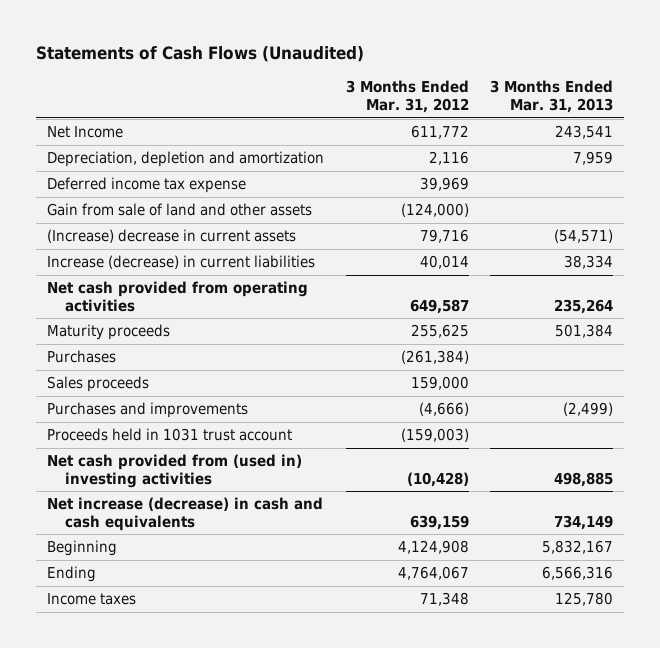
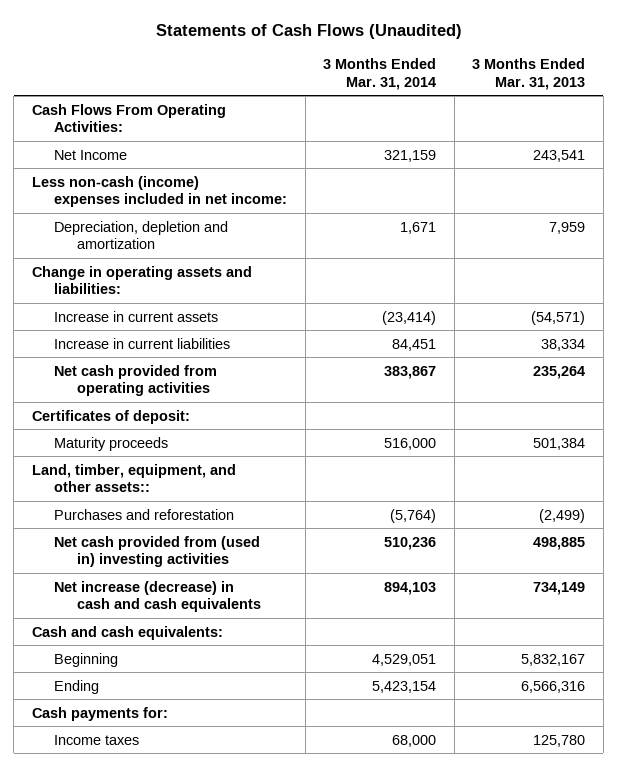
[345,80,469,114] 3 Months Ended Mar. 31, 2012 -> none
none -> [323,58,437,90] 3 Months Ended Mar. 31, 2014
none -> [31,103,226,133] Cash Flows From Operating Activities:
none -> [31,175,288,208] Less non-cash (income) expenses included in net income:
[47,177,247,194] Deferred income tax expense -> none
[47,203,313,217] Gain from sale of land and other assets -> none
none -> [31,265,252,295] Change in operating assets and liabilities:
[47,229,297,244] (Increase) decrease in current assets -> [54,310,219,322] Increase in current assets
[47,255,316,270] Increase (decrease) in current liabilities -> [54,337,231,349] Increase in current liabilities
none -> [31,409,190,424] Certificates of deposit:
[47,350,117,364] Purchases -> none
[47,376,150,393] Sales proceeds -> none
[47,428,293,442] Proceeds held in 1031 trust account -> none
none -> [31,463,236,493] Land, timber, equipment, and other assets::
[47,402,249,419] Purchases and improvements -> [54,508,235,520] Purchases and reforestation
none -> [31,625,223,640] Cash and cash equivalents:
none -> [31,706,168,721] Cash payments for:

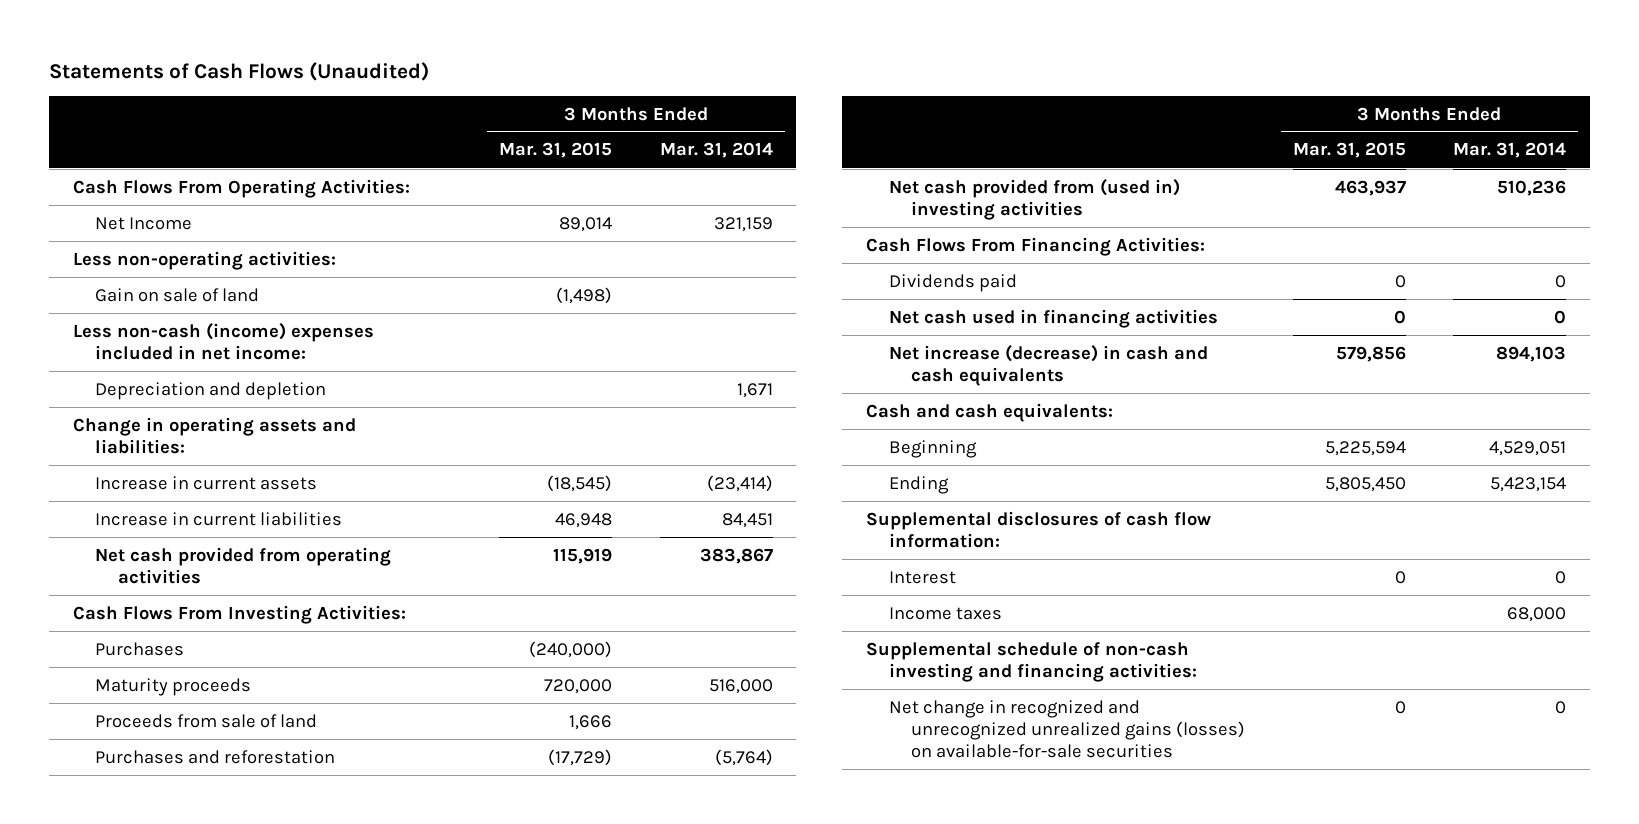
[472,58,586,90] 3 Months Ended Mar. 31, 2013 -> none
none -> [499,142,613,159] Mar. 31, 2015
none -> [72,250,336,270] Less non-operating activities:
none -> [95,287,260,302] Gain on sale of land
[54,220,229,250] Depreciation, depletion and amortization -> [95,381,327,400] Depreciation and depletion
[31,409,190,424] Certificates of deposit: -> none
none -> [72,604,406,624] Cash Flows From Investing Activities:
none -> [95,641,185,656] Purchases
[31,463,236,493] Land, timber, equipment, and other assets:: -> none
none -> [95,713,318,728] Proceeds from sale of land
none -> [866,236,1206,256] Cash Flows From Financing Activities:
none -> [888,273,1017,292] Dividends paid
none -> [888,308,1218,328] Net cash used in financing activities
[31,706,168,721] Cash payments for: -> none
none -> [866,510,1212,548] Supplemental disclosures of cash flow information:
none -> [888,570,956,584] Interest
none -> [866,641,1197,682] Supplemental schedule of non-cash investing and financing activities:
none -> [888,699,1246,759] Net change in recognized and unrecognized unrealized gains (losses) on available-for-sale securities

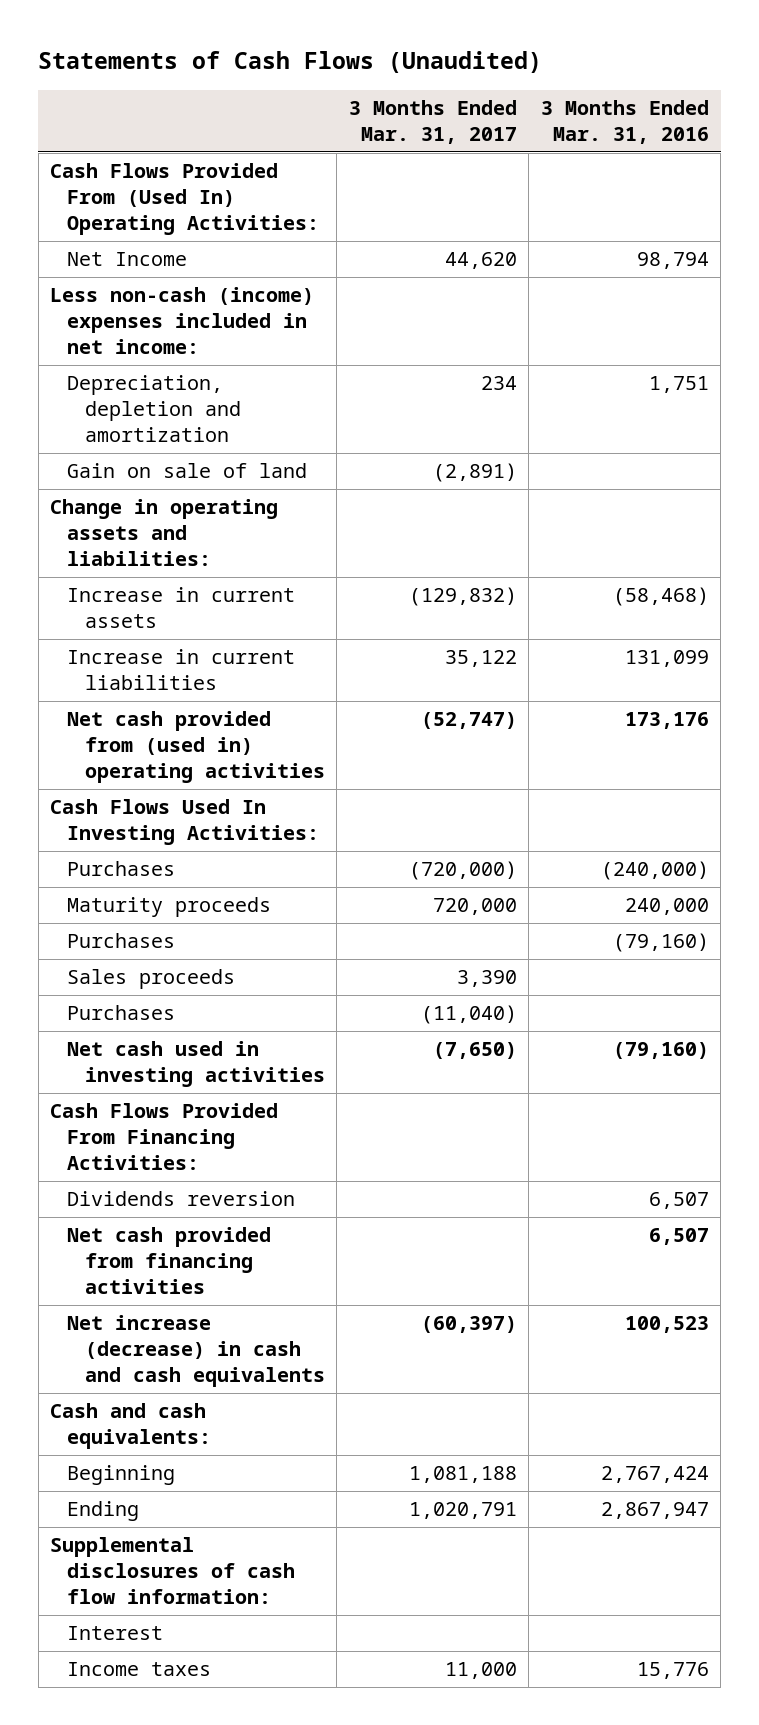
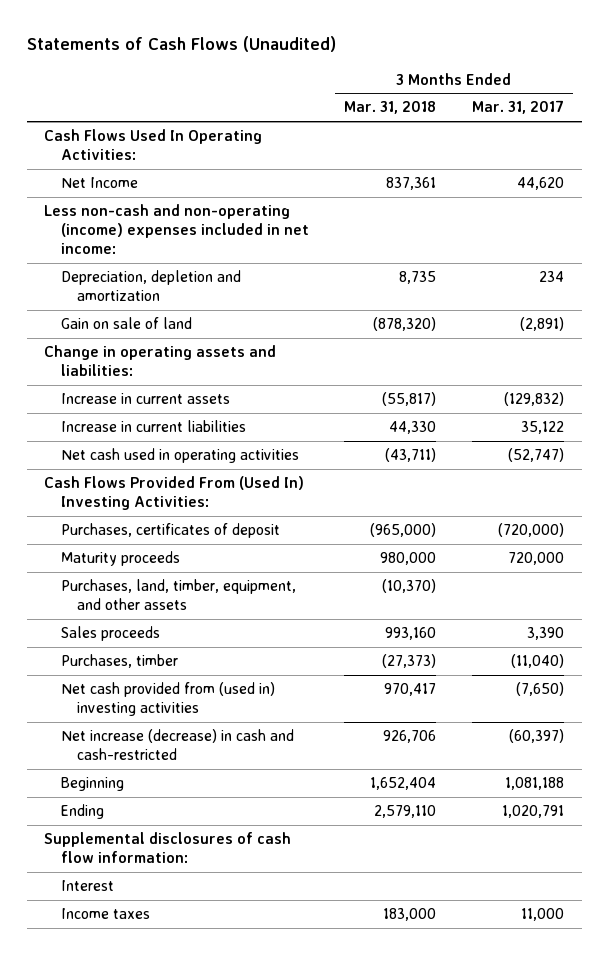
[540,99,709,144] 3 Months Ended Mar. 31, 2016 -> none
none -> [344,101,437,115] Mar. 31, 2018
[50,163,320,236] Cash Flows Provided From (Used In) Operating Activities: -> [44,129,263,161] Cash Flows Used In Operating Activities:
[50,287,315,355] Less non-cash (income) expenses included in net income: -> [44,204,309,255] Less non-cash and non-operating (income) expenses included in net income:
[67,711,325,784] Net cash provided from (used in) operating activities -> [60,448,299,464] Net cash used in operating activities
[50,799,320,846] Cash Flows Used In Investing Activities: -> [44,476,305,511] Cash Flows Provided From (Used In) Investing Activities:
[67,861,176,877] Purchases -> [60,523,280,539] Purchases, certificates of deposit
[67,933,176,949] Purchases -> [60,579,296,611] Purchases, land, timber, equipment, and other assets
[50,1103,279,1171] Cash Flows Provided From Financing Activities: -> none
[67,1191,296,1207] Dividends reversion -> none
[67,1227,272,1295] Net cash provided from financing activities -> none
[50,1403,212,1450] Cash and cash equivalents: -> none
[67,1005,176,1021] Purchases -> [60,654,178,669] Purchases, timber
[67,1041,325,1088] Net cash used in investing activities -> [60,682,275,717] Net cash provided from (used in) investing activities
[67,1315,325,1388] Net increase (decrease) in cash and cash equivalents -> [60,729,294,761] Net increase (decrease) in cash and cash-restricted

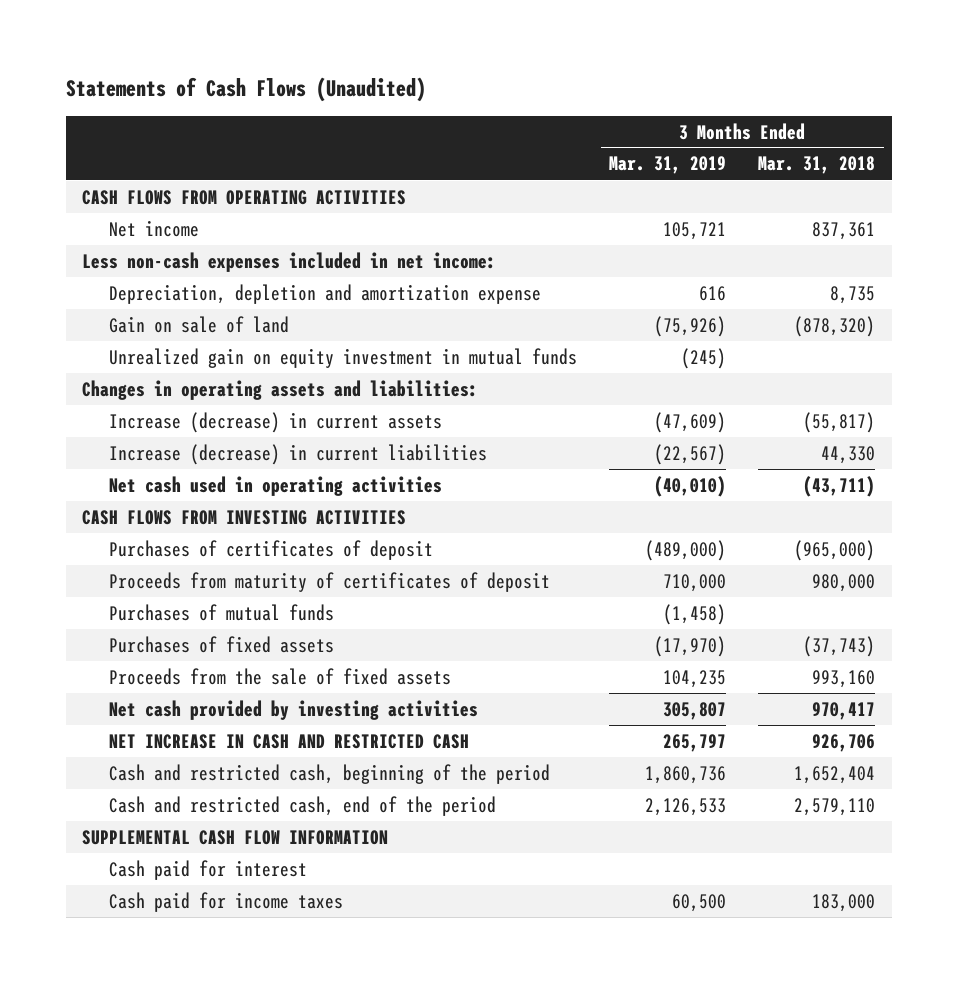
[472,100,565,115] Mar. 31, 2017 -> none
none -> [609,156,727,175] Mar. 31, 2019
[44,129,263,161] Cash Flows Used In Operating Activities: -> [82,189,407,205] CASH FLOWS FROM OPERATING ACTIVITIES
[60,177,138,189] Net Income -> [108,219,199,237] Net income
[44,204,309,255] Less non-cash and non-operating (income) expenses included in net income: -> [82,251,497,272] Less non-cash expenses included in net income:
[60,270,241,302] Depreciation, depletion and amortization -> [108,283,541,304] Depreciation, depletion and amortization expense
none -> [108,347,577,368] Unrealized gain on equity investment in mutual funds
[44,345,277,377] Change in operating assets and liabilities: -> [82,379,479,400] Changes in operating assets and liabilities:
[60,393,230,405] Increase in current assets -> [108,411,442,433] Increase (decrease) in current assets
[60,420,246,433] Increase in current liabilities -> [108,443,487,465] Increase (decrease) in current liabilities
[60,654,178,669] Purchases, timber -> none
[44,476,305,511] Cash Flows Provided From (Used In) Investing Activities: -> [82,509,407,525] CASH FLOWS FROM INVESTING ACTIVITIES
[60,523,280,539] Purchases, certificates of deposit -> [108,539,433,560] Purchases of certificates of deposit
[60,551,180,567] Maturity proceeds -> [108,571,550,592] Proceeds from maturity of certificates of deposit
none -> [108,603,334,621] Purchases of mutual funds
[60,579,296,611] Purchases, land, timber, equipment, and other assets -> [108,635,334,653] Purchases of fixed assets
[382,579,437,594] (10,370) -> [803,635,876,657] (37,743)
[60,626,160,642] Sales proceeds -> [108,667,451,685] Proceeds from the sale of fixed assets
[60,682,275,717] Net cash provided from (used in) investing activities -> [108,699,478,720] Net cash provided by investing activities
[60,729,294,761] Net increase (decrease) in cash and cash-restricted -> [108,733,469,749] NET INCREASE IN CASH AND RESTRICTED CASH
[60,777,124,792] Beginning -> [108,763,550,784] Cash and restricted cash, beginning of the period
[60,804,104,820] Ending -> [108,795,496,816] Cash and restricted cash, end of the period
[44,832,292,864] Supplemental disclosures of cash flow information: -> [82,829,389,845] SUPPLEMENTAL CASH FLOW INFORMATION
[60,880,114,892] Interest -> [108,859,307,880] Cash paid for interest
[60,908,150,920] Income taxes -> [108,891,343,912] Cash paid for income taxes

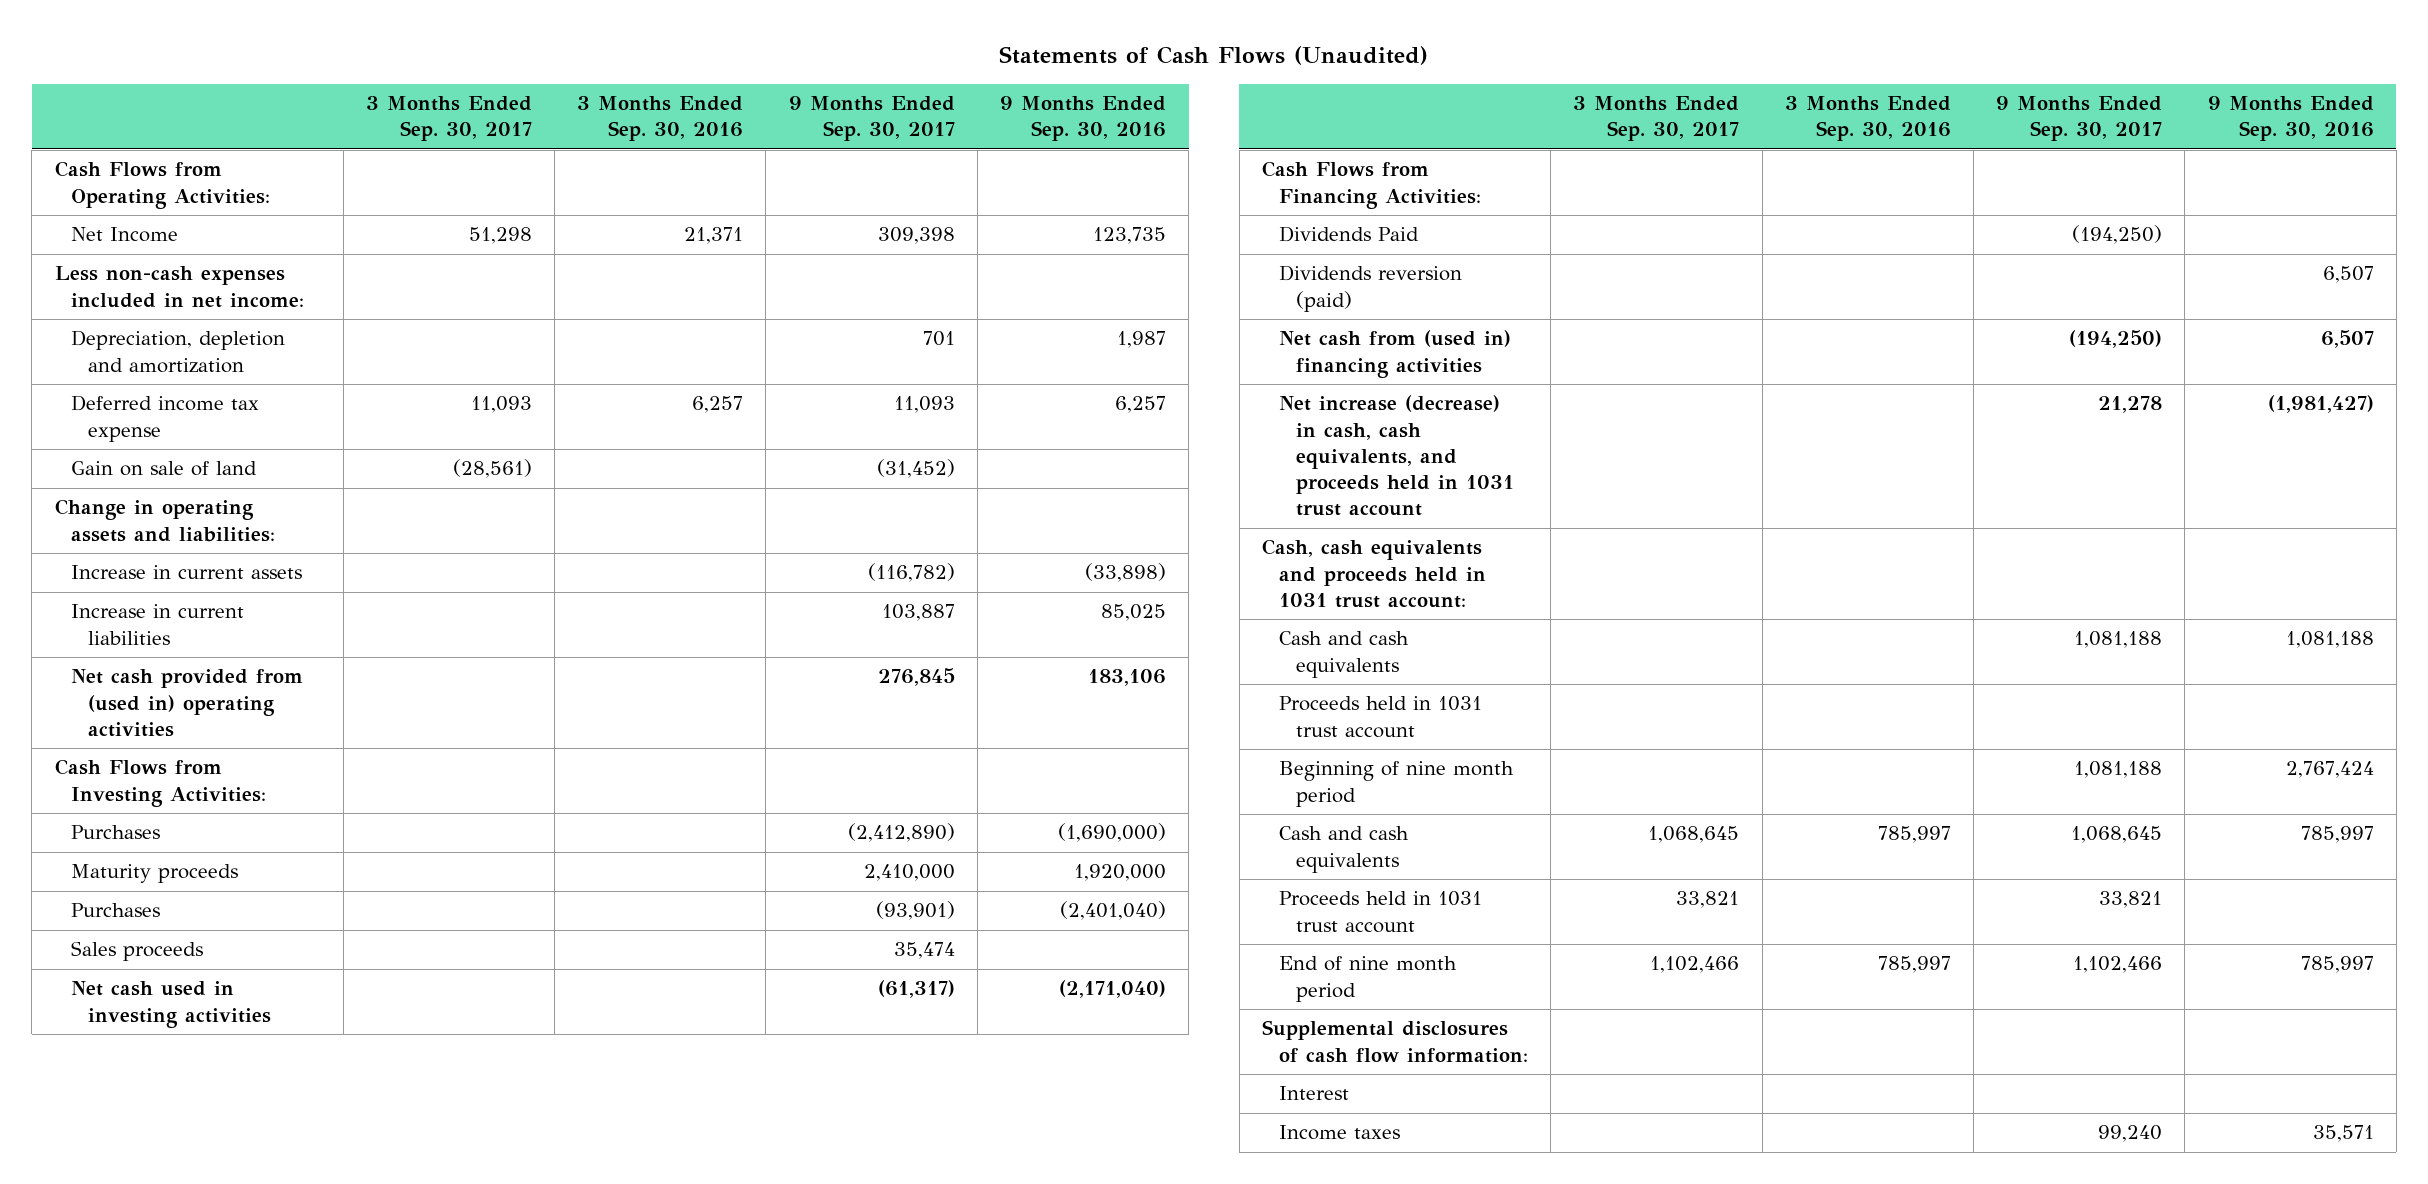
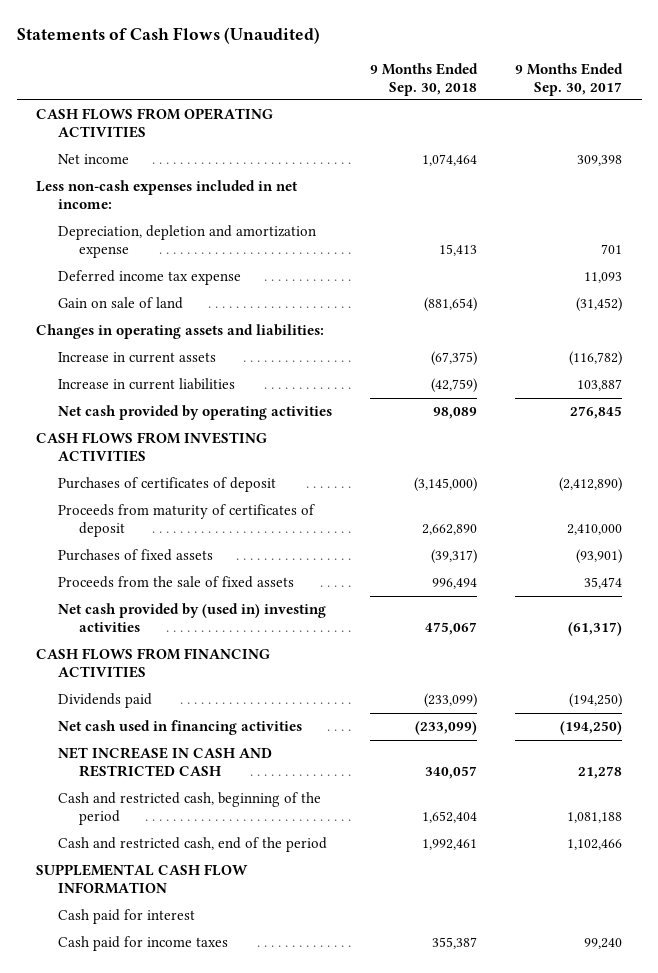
[365,96,532,142] 3 Months Ended Sep. 30, 2017 -> none
[577,96,744,142] 3 Months Ended Sep. 30, 2016 -> none
[1000,96,1167,142] 9 Months Ended Sep. 30, 2016 -> none
none -> [369,62,478,96] 9 Months Ended Sep. 30, 2018
[54,161,271,209] Cash Flows from Operating Activities: -> [35,108,273,139] CASH FLOWS FROM OPERATING ACTIVITIES
[71,227,179,243] Net Income -> [57,154,129,165] Net income
[71,330,286,373] Depreciation, depletion and amortization -> [57,225,316,259] Depreciation, depletion and amortization expense
[54,499,276,542] Change in operating assets and liabilities: -> [35,324,324,340] Changes in operating assets and liabilities:
[1278,265,1462,312] Dividends reversion (paid) -> none
[1262,539,1486,608] Cash, cash equivalents and proceeds held in 1031 trust account: -> none
[1278,631,1409,678] Cash and cash equivalents -> none
[1278,696,1482,738] Proceeds held in 1031 trust account -> none
[1278,826,1409,873] Cash and cash equivalents -> none
[1278,891,1482,933] Proceeds held in 1031 trust account -> none
[1278,1086,1349,1101] Interest -> none
[71,669,304,737] Net cash provided from (used in) operating activities -> [57,405,332,421] Net cash provided by operating activities
[54,759,267,807] Cash Flows from Investing Activities: -> [35,432,267,463] CASH FLOWS FROM INVESTING ACTIVITIES
[71,825,161,840] Purchases -> [57,477,276,493] Purchases of certificates of deposit
[71,864,239,884] Maturity proceeds -> [57,504,315,538] Proceeds from maturity of certificates of deposit
[71,903,161,918] Purchases -> [57,549,213,562] Purchases of fixed assets
[71,941,204,962] Sales proceeds -> [57,576,294,589] Proceeds from the sale of fixed assets
[71,981,272,1028] Net cash used in investing activities -> [57,603,326,633] Net cash provided by (used in) investing activities
[1262,161,1481,209] Cash Flows from Financing Activities: -> [35,648,270,679] CASH FLOWS FROM FINANCING ACTIVITIES
[1278,226,1419,243] Dividends Paid -> [57,693,152,709] Dividends paid
[1278,330,1511,378] Net cash from (used in) financing activities -> [57,720,302,736] Net cash used in financing activities
[1278,395,1514,517] Net increase (decrease) in cash, cash equivalents, and proceeds held in 1031 trust account -> [57,747,272,778] NET INCREASE IN CASH AND RESTRICTED CASH
[1278,761,1514,807] Beginning of nine month period -> [57,792,321,826] Cash and restricted cash, beginning of the period
[1278,956,1457,1002] End of nine month period -> [57,837,327,853] Cash and restricted cash, end of the period
[1262,1020,1528,1063] Supplemental disclosures of cash flow information: -> [35,864,248,895] SUPPLEMENTAL CASH FLOW INFORMATION
none -> [57,909,195,925] Cash paid for interest
[1278,1125,1400,1141] Income taxes -> [57,936,228,952] Cash paid for income taxes

